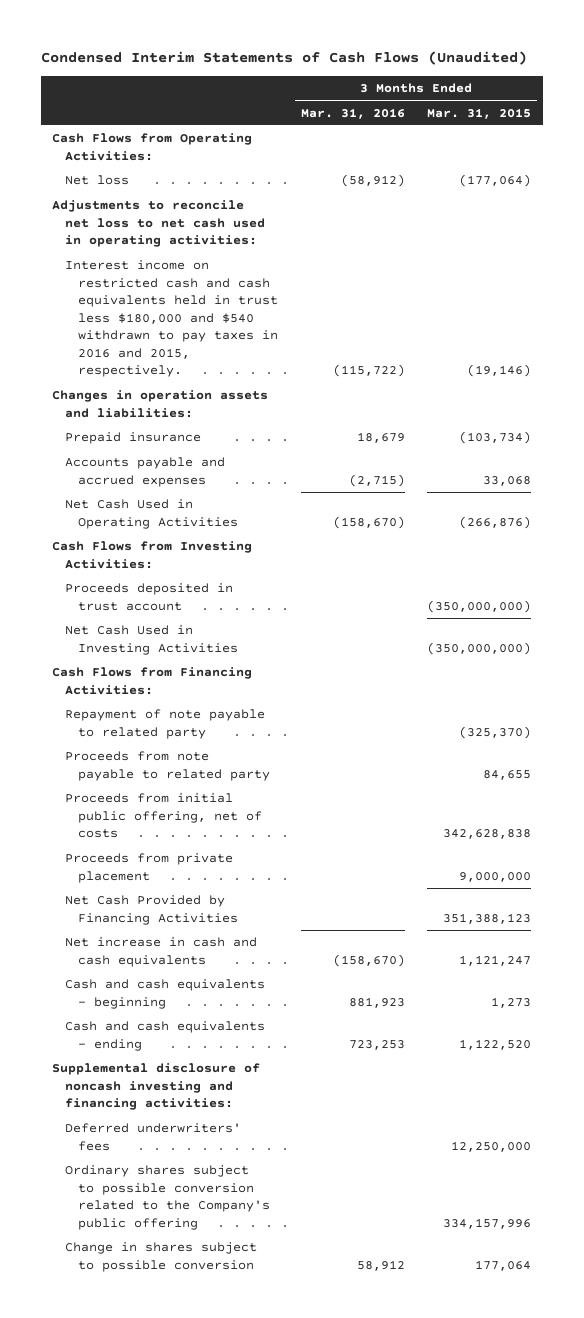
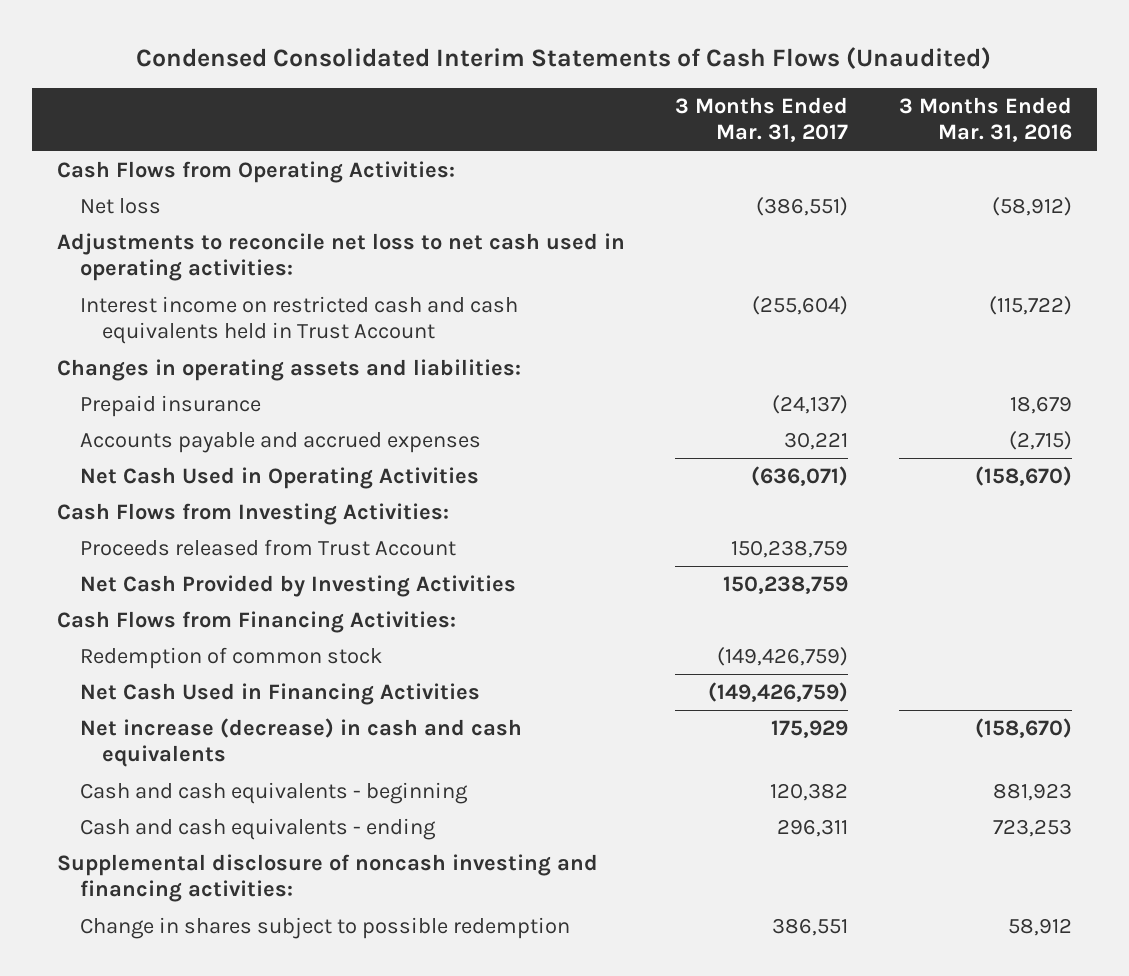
[40,50,527,65] Condensed Interim Statements of Cash Flows (Unaudited) -> [136,47,992,70] Condensed Consolidated Interim Statements of Cash Flows (Unaudited)
[427,107,532,119] Mar. 31, 2015 -> none
none -> [675,96,849,143] 3 Months Ended Mar. 31, 2017
[65,260,278,378] Interest income on restricted cash and cash equivalents held in trust less $180,000 and $540 withdrawn to pay taxes in 2016 and 2015, respectively. -> [79,295,518,345] Interest income on restricted cash and cash equivalents held in Trust Account
[52,390,269,418] Changes in operation assets and liabilities: -> [57,358,522,381] Changes in operating assets and liabilities:
[65,583,234,611] Proceeds deposited in trust account -> none
none -> [79,538,456,556] Proceeds released from Trust Account
[65,625,238,655] Net Cash Used in Investing Activities -> [79,574,516,597] Net Cash Provided by Investing Activities
[65,709,266,739] Repayment of note payable to related party -> none
[65,751,270,781] Proceeds from note payable to related party -> none
[65,793,262,839] Proceeds from initial public offering, net of costs -> none
[65,853,234,883] Proceeds from private placement -> none
none -> [79,646,382,669] Redemption of common stock
[65,895,238,925] Net Cash Provided by Financing Activities -> [79,682,480,705] Net Cash Used in Financing Activities
[65,937,258,967] Net increase in cash and cash equivalents -> [79,717,522,768] Net increase (decrease) in cash and cash equivalents
[65,1123,242,1151] Deferred underwriters' fees -> none
[65,1165,270,1230] Ordinary shares subject to possible conversion related to the Company's public offering -> none
[65,1242,258,1272] Change in shares subject to possible conversion -> [79,916,570,939] Change in shares subject to possible redemption

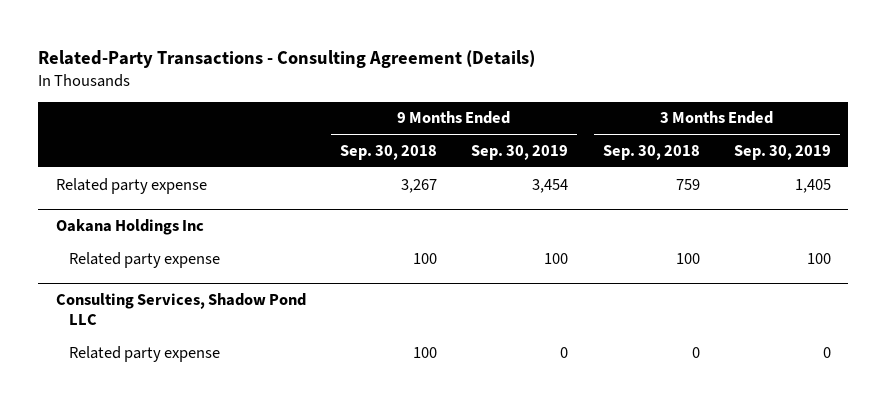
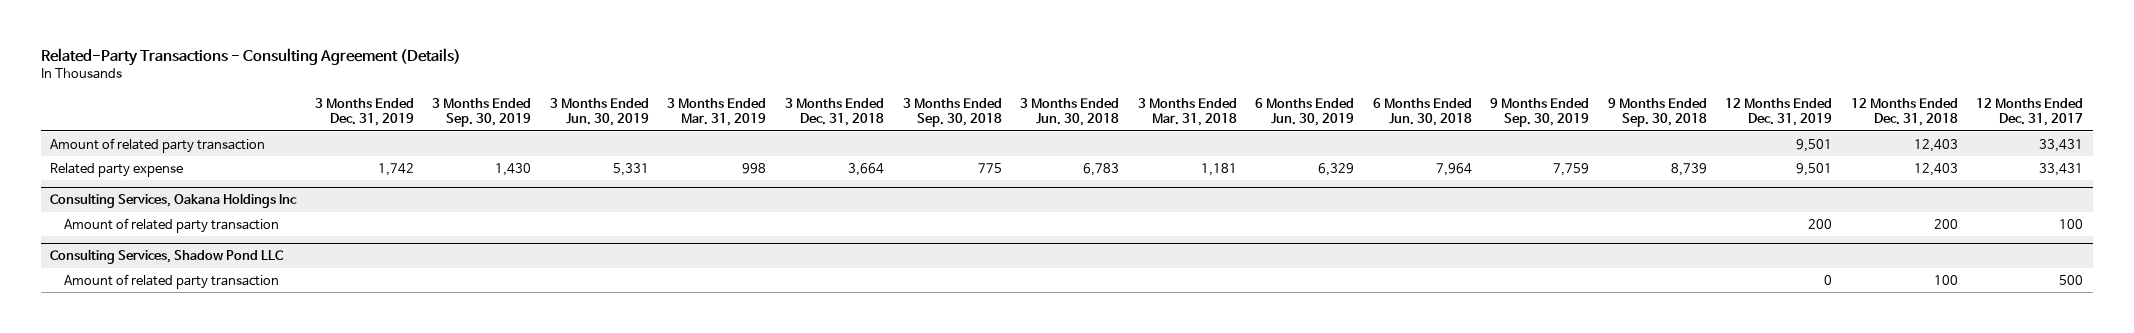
none -> [314,97,414,127] 3 Months Ended Dec. 31, 2019
none -> [549,97,649,127] 3 Months Ended Jun. 30, 2019
none -> [667,97,767,127] 3 Months Ended Mar. 31, 2019
none -> [785,97,885,127] 3 Months Ended Dec. 31, 2018
none -> [1020,97,1120,127] 3 Months Ended Jun. 30, 2018
none -> [1137,97,1237,127] 3 Months Ended Mar. 31, 2018
none -> [1255,97,1355,127] 6 Months Ended Jun. 30, 2019
none -> [1372,97,1472,127] 6 Months Ended Jun. 30, 2018
none -> [1725,97,1833,127] 12 Months Ended Dec. 31, 2019
none -> [1850,97,1958,127] 12 Months Ended Dec. 31, 2018
none -> [1976,97,2084,127] 12 Months Ended Dec. 31, 2017
[69,251,221,268] Related party expense -> none
none -> [50,137,266,153] Amount of related party transaction
[401,178,438,193] 3,267 -> [1670,162,1707,176] 8,739
[532,178,569,193] 3,454 -> [1553,162,1590,176] 7,759
[675,178,700,190] 759 -> [977,162,1002,173] 775
[795,178,832,193] 1,405 -> [495,162,532,176] 1,430
[55,219,204,236] Oakana Holdings Inc -> [50,193,298,209] Consulting Services, Oakana Holdings Inc
none -> [63,217,279,233] Amount of related party transaction
[69,345,221,362] Related party expense -> none
none -> [63,273,279,289] Amount of related party transaction

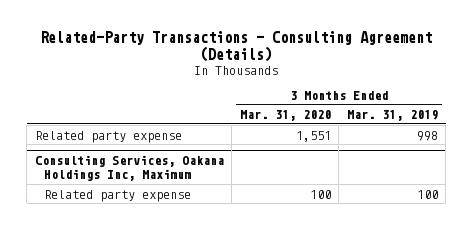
[314,97,414,127] 3 Months Ended Dec. 31, 2019 -> none
[432,97,532,128] 3 Months Ended Sep. 30, 2019 -> none
[549,97,649,127] 3 Months Ended Jun. 30, 2019 -> none
[785,97,885,127] 3 Months Ended Dec. 31, 2018 -> none
[902,97,1002,128] 3 Months Ended Sep. 30, 2018 -> none
[1020,97,1120,127] 3 Months Ended Jun. 30, 2018 -> none
[1137,97,1237,127] 3 Months Ended Mar. 31, 2018 -> none
[1255,97,1355,127] 6 Months Ended Jun. 30, 2019 -> none
[1372,97,1472,127] 6 Months Ended Jun. 30, 2018 -> none
[1490,97,1590,128] 9 Months Ended Sep. 30, 2019 -> none
[1607,97,1707,128] 9 Months Ended Sep. 30, 2018 -> none
[1725,97,1833,127] 12 Months Ended Dec. 31, 2019 -> none
[1850,97,1958,127] 12 Months Ended Dec. 31, 2018 -> none
[1976,97,2084,127] 12 Months Ended Dec. 31, 2017 -> none
none -> [239,110,331,122] Mar. 31, 2020
[50,137,266,153] Amount of related party transaction -> none
[63,217,279,233] Amount of related party transaction -> none
[50,249,285,265] Consulting Services, Shadow Pond LLC -> none
[63,273,279,289] Amount of related party transaction -> none
[50,193,298,209] Consulting Services, Oakana Holdings Inc -> [34,155,224,182] Consulting Services, Oakana Holdings Inc, Maximum
none -> [43,189,191,202] Related party expense

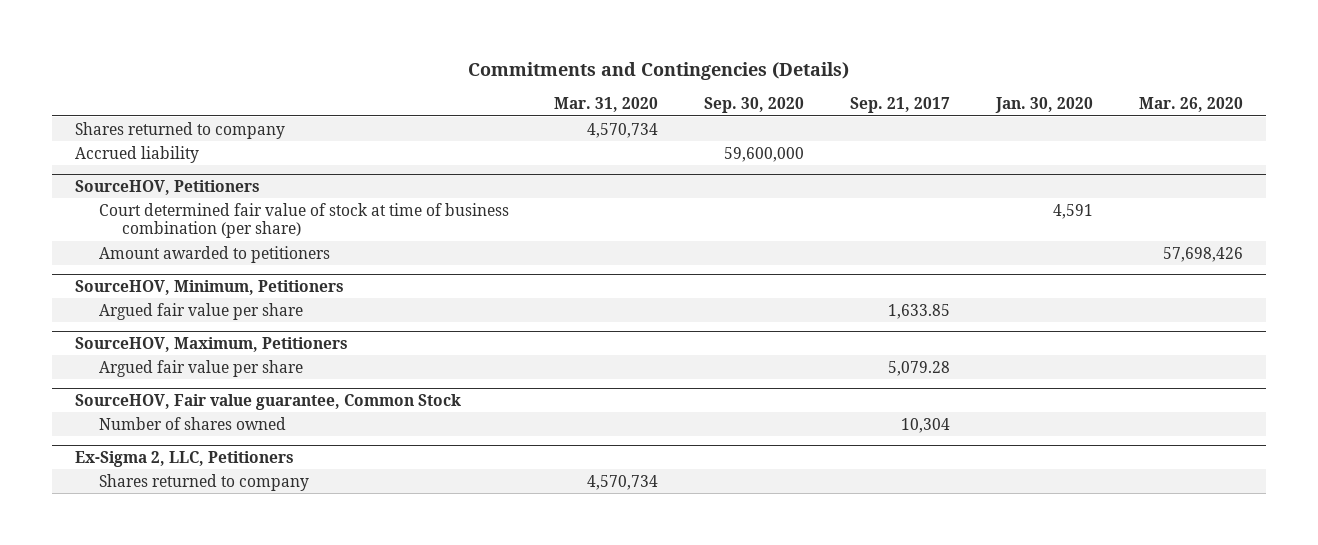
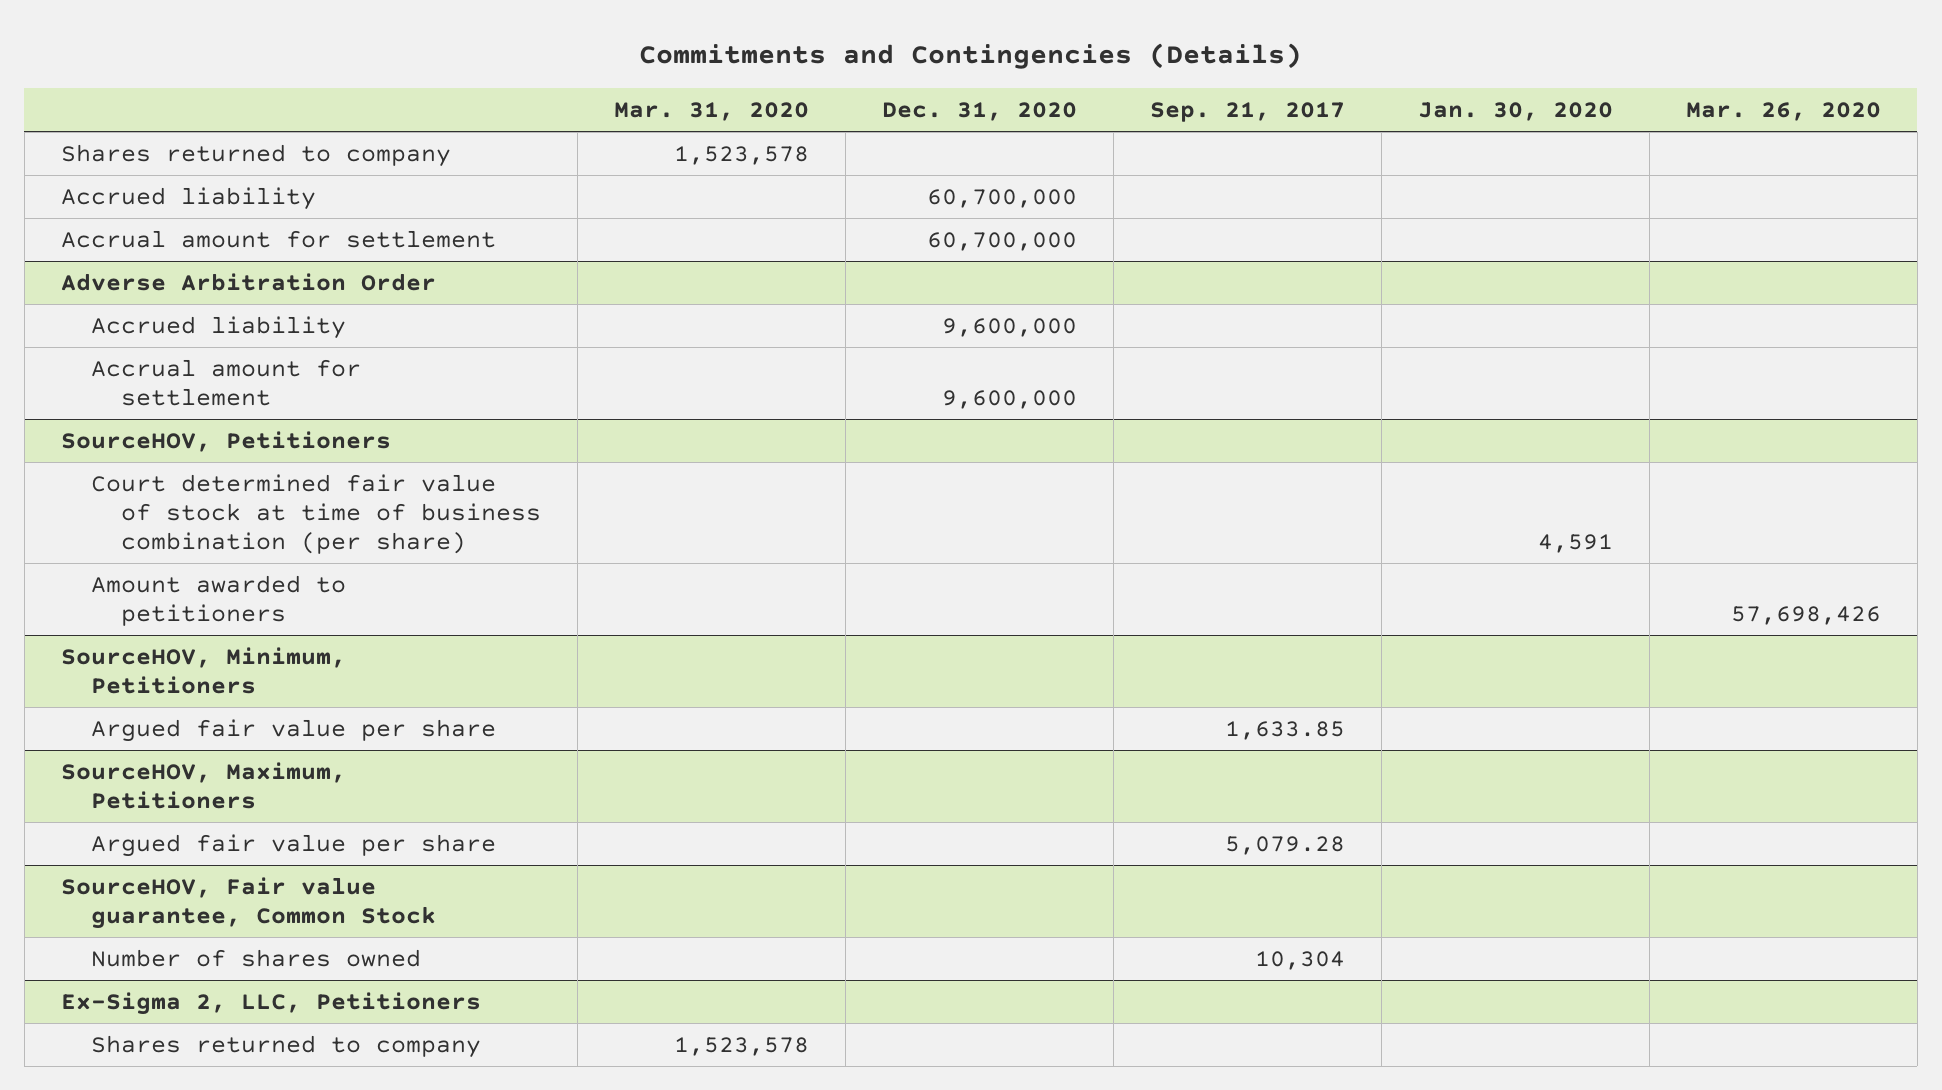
[704,97,805,114] Sep. 30, 2020 -> none
none -> [882,102,1078,122] Dec. 31, 2020
[587,122,659,138] 4,570,734 -> [674,146,810,166] 1,523,578
none -> [60,230,496,249] Accrual amount for settlement
none -> [60,273,436,292] Adverse Arbitration Order
none -> [91,316,347,340] Accrued liability
none -> [91,359,362,406] Accrual amount for settlement
[587,474,659,490] 4,570,734 -> [674,1037,810,1057] 1,523,578

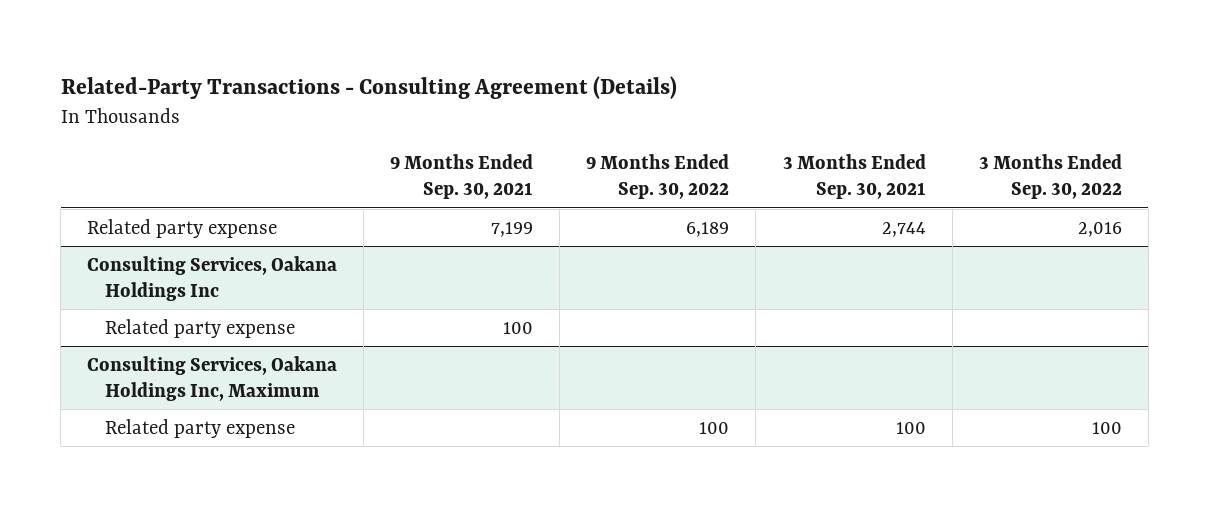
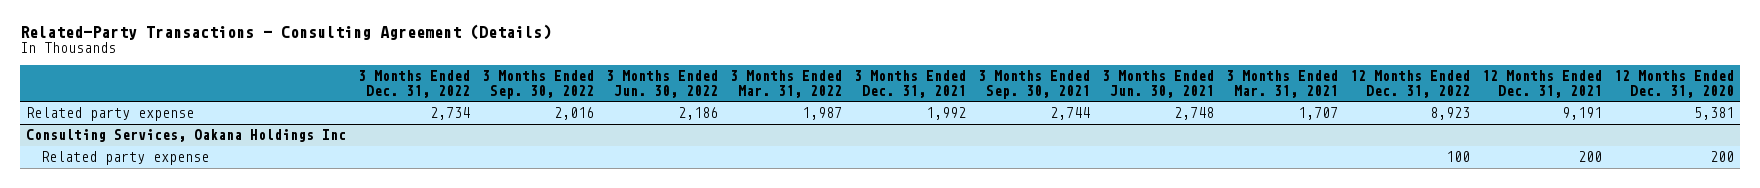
[390,154,534,199] 9 Months Ended Sep. 30, 2021 -> none
[586,154,730,199] 9 Months Ended Sep. 30, 2022 -> none
none -> [357,70,470,98] 3 Months Ended Dec. 31, 2022
none -> [605,70,718,98] 3 Months Ended Jun. 30, 2022
none -> [729,70,842,98] 3 Months Ended Mar. 31, 2022
none -> [853,70,966,98] 3 Months Ended Dec. 31, 2021
none -> [1101,70,1214,98] 3 Months Ended Jun. 30, 2021
none -> [1225,70,1338,98] 3 Months Ended Mar. 31, 2021
none -> [1349,70,1470,98] 12 Months Ended Dec. 31, 2022
none -> [1481,70,1602,98] 12 Months Ended Dec. 31, 2021
none -> [1613,70,1734,98] 12 Months Ended Dec. 31, 2020
[87,355,338,401] Consulting Services, Oakana Holdings Inc, Maximum -> none
[105,418,296,438] Related party expense -> none

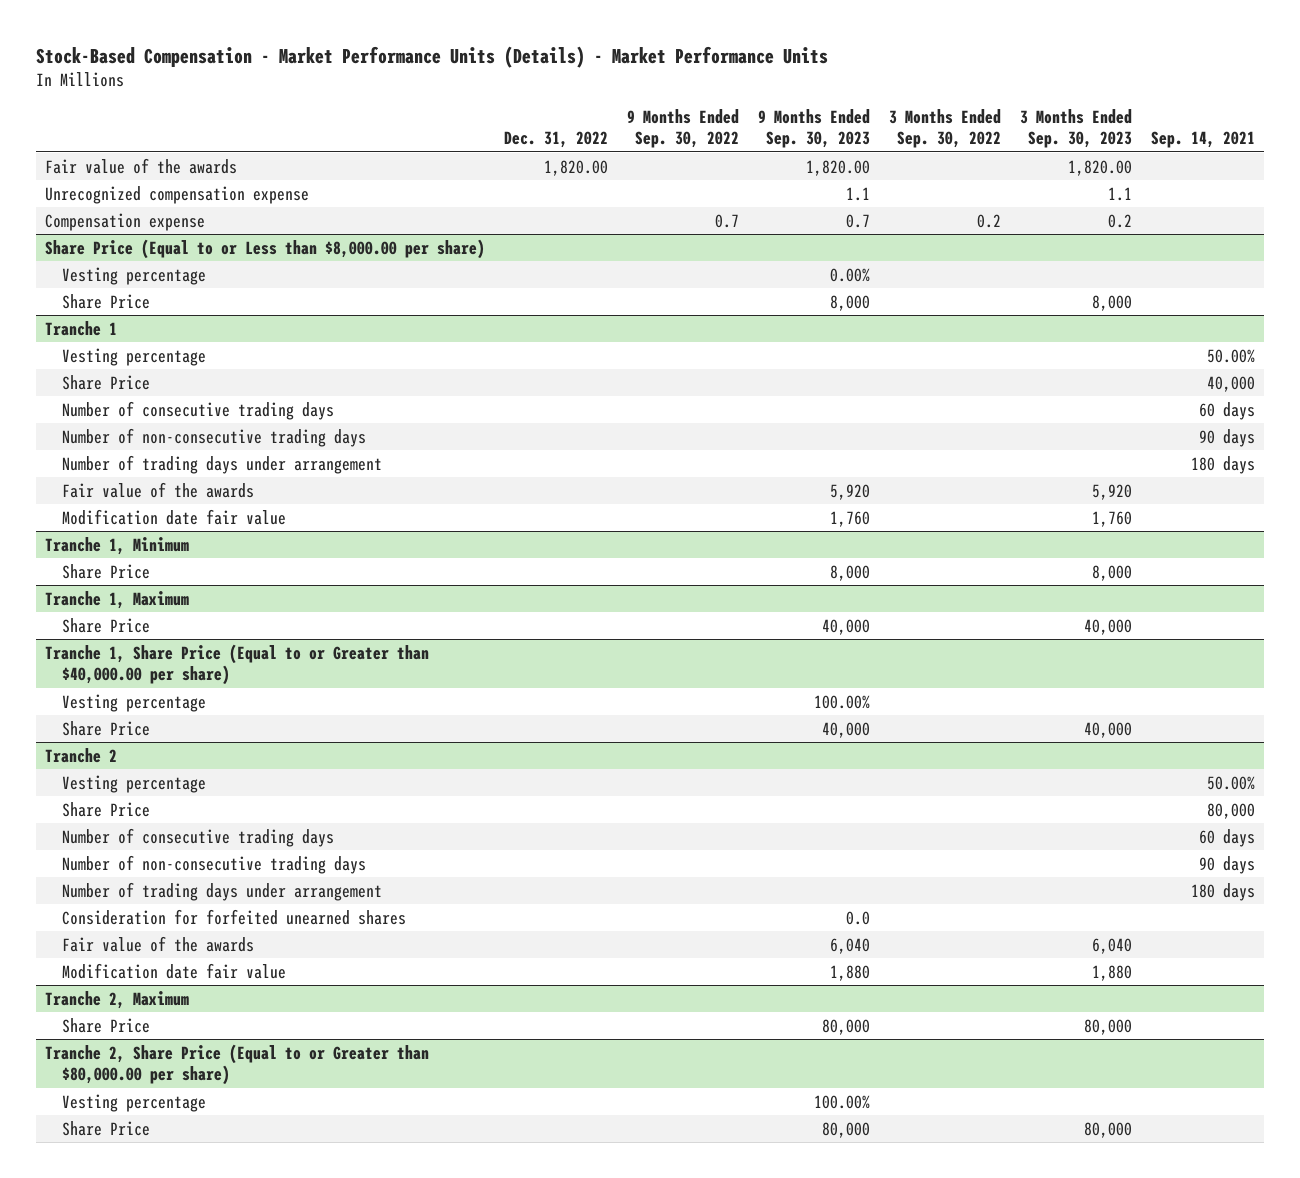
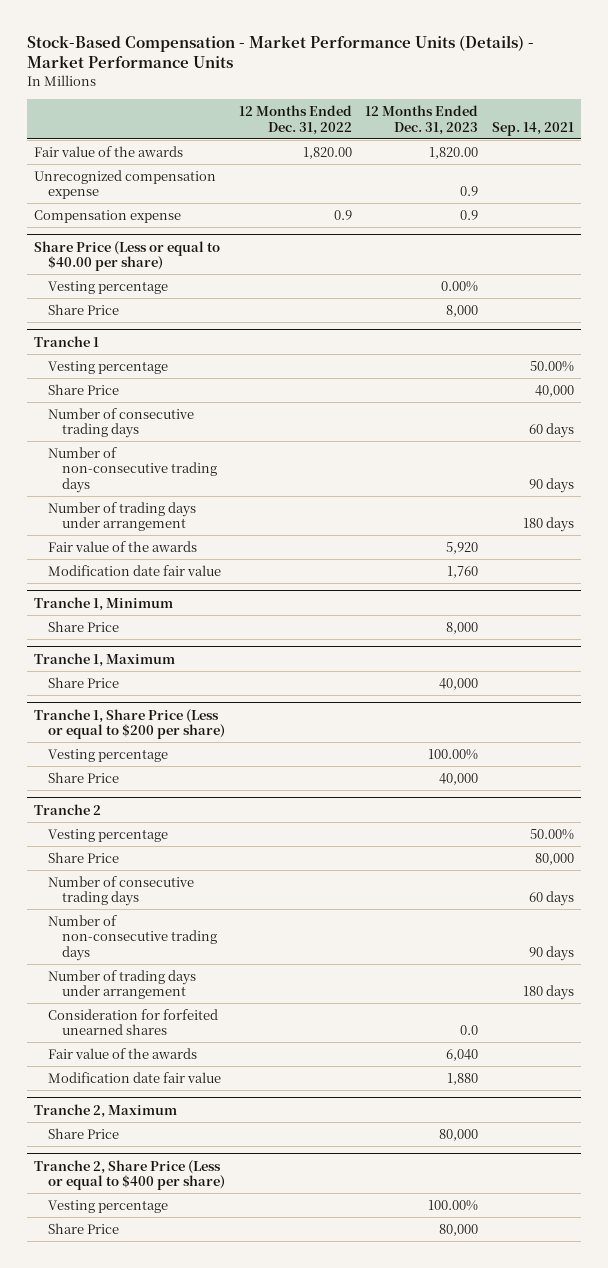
[504,131,609,149] Dec. 31, 2022 -> none
[627,109,740,149] 9 Months Ended Sep. 30, 2022 -> none
[757,109,870,149] 9 Months Ended Sep. 30, 2023 -> none
[888,109,1001,149] 3 Months Ended Sep. 30, 2022 -> none
[1019,109,1132,149] 3 Months Ended Sep. 30, 2023 -> none
none -> [238,105,352,135] 12 Months Ended Dec. 31, 2022
none -> [365,105,479,135] 12 Months Ended Dec. 31, 2023
[45,238,486,259] Share Price (Equal to or Less than $8,000.00 per share) -> [34,240,221,272] Share Price (Less or equal to $40.00 per share)
[45,643,430,685] Tranche 1, Share Price (Equal to or Greater than $40,000.00 per share) -> [34,708,226,740] Tranche 1, Share Price (Less or equal to $200 per share)
[45,1043,430,1085] Tranche 2, Share Price (Equal to or Greater than $80,000.00 per share) -> [34,1159,226,1191] Tranche 2, Share Price (Less or equal to $400 per share)

